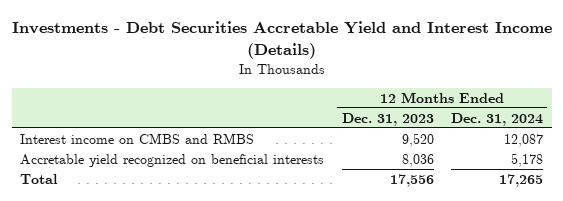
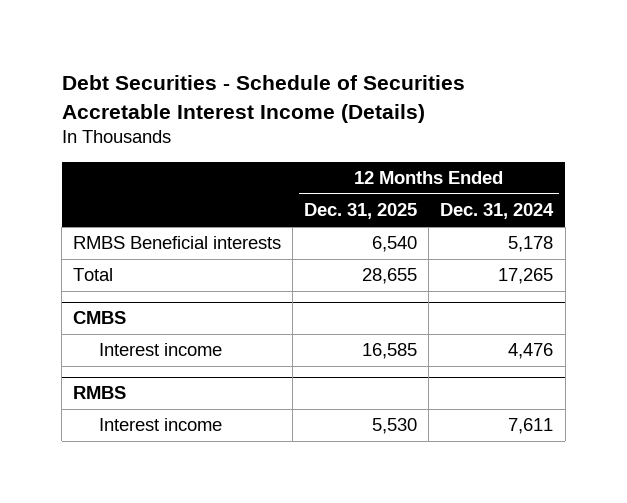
[11,21,552,60] Investments - Debt Securities Accretable Yield and Interest Income (Details) -> [61,75,465,123] Debt Securities - Schedule of Securities Accretable Interest Income (Details)
[341,112,434,126] Dec. 31, 2023 -> none
none -> [304,203,418,220] Dec. 31, 2025
[20,132,255,144] Interest income on CMBS and RMBS -> none
[20,153,325,167] Accretable yield recognized on beneficial interests -> [73,236,282,250] RMBS Beneficial interests
none -> [73,311,127,325] CMBS
none -> [99,343,223,357] Interest income
none -> [73,386,127,400] RMBS
none -> [99,418,223,432] Interest income

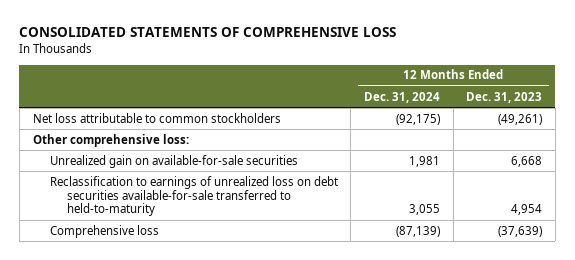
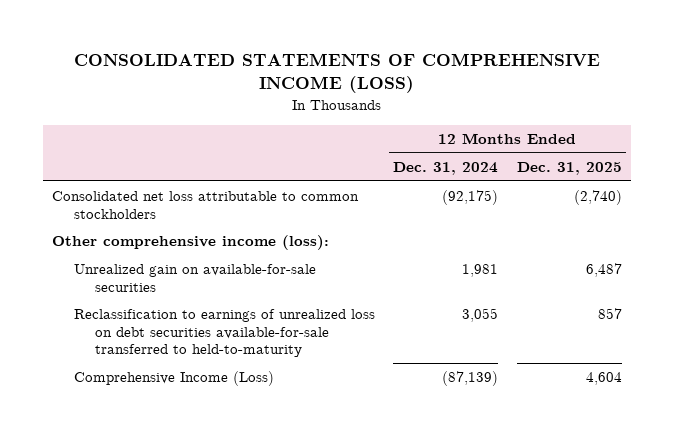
[19,27,397,38] CONSOLIDATED STATEMENTS OF COMPREHENSIVE LOSS -> [73,53,600,94] CONSOLIDATED STATEMENTS OF COMPREHENSIVE INCOME (LOSS)
[466,91,543,103] Dec. 31, 2023 -> none
none -> [516,161,622,175] Dec. 31, 2025
[32,112,281,123] Net loss attributable to common stockholders -> [52,191,360,219] Consolidated net loss attributable to common stockholders
[32,133,189,147] Other comprehensive loss: -> [52,235,330,251] Other comprehensive income (loss):
[49,224,159,238] Comprehensive loss -> [73,371,274,387] Comprehensive Income (Loss)

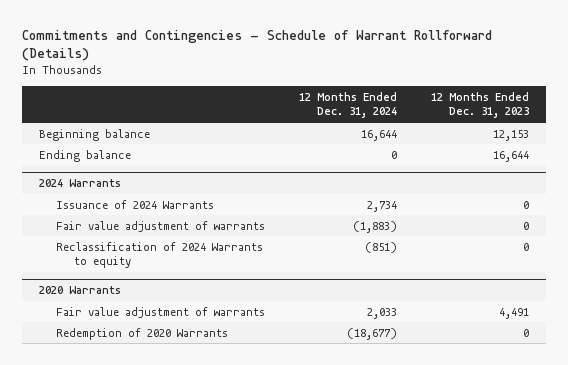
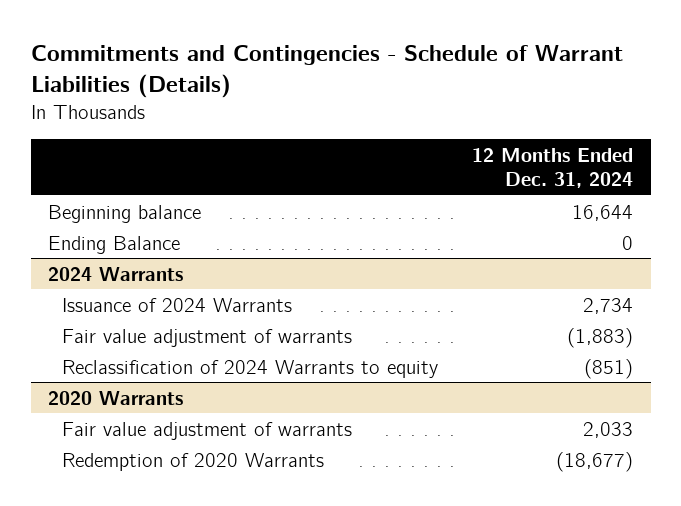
[22,30,493,62] Commitments and Contingencies - Schedule of Warrant Rollforward (Details) -> [30,45,623,99] Commitments and Contingencies - Schedule of Warrant Liabilities (Details)
[431,91,530,119] 12 Months Ended Dec. 31, 2023 -> none
[39,149,132,162] Ending balance -> [47,235,180,254] Ending Balance

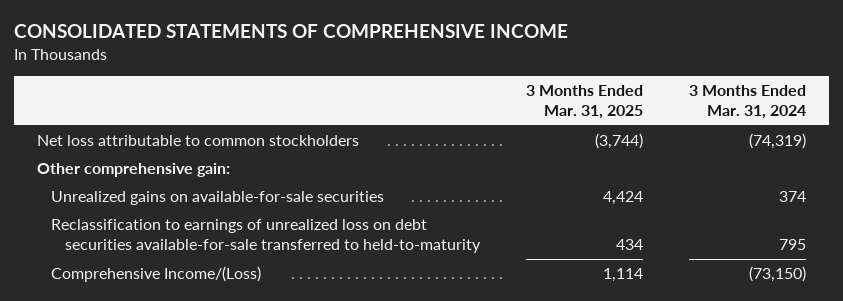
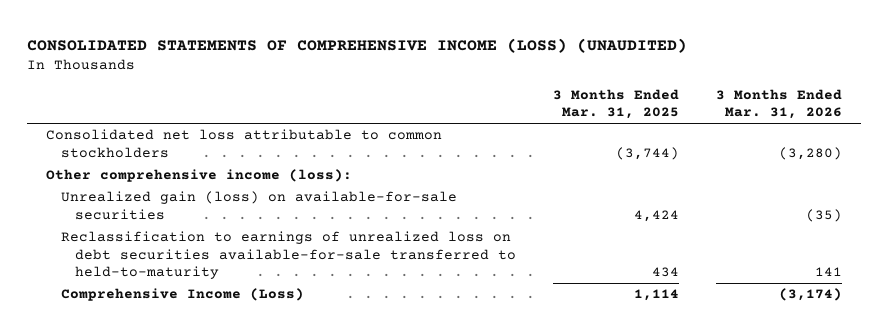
[13,24,568,39] CONSOLIDATED STATEMENTS OF COMPREHENSIVE INCOME -> [27,37,688,53] CONSOLIDATED STATEMENTS OF COMPREHENSIVE INCOME (LOSS) (UNAUDITED)
[688,84,806,120] 3 Months Ended Mar. 31, 2024 -> none
none -> [716,88,843,120] 3 Months Ended Mar. 31, 2026
[36,134,359,146] Net loss attributable to common stockholders -> [45,129,442,158] Consolidated net loss attributable to common stockholders
[36,162,230,177] Other comprehensive gain: -> [45,169,352,183] Other comprehensive income (loss):
[50,190,384,205] Unrealized gains on available-for-sale securities -> [60,191,457,220] Unrealized gain (loss) on available-for-sale securities
[50,265,261,282] Comprehensive Income/(Loss) -> [60,288,304,302] Comprehensive Income (Loss)

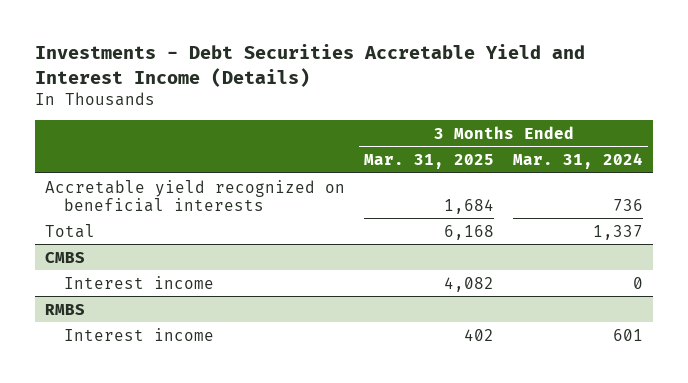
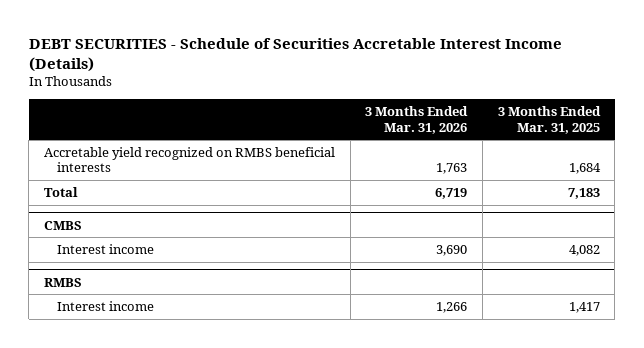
[34,44,585,87] Investments - Debt Securities Accretable Yield and Interest Income (Details) -> [28,37,562,72] DEBT SECURITIES - Schedule of Securities Accretable Interest Income (Details)
[513,153,644,170] Mar. 31, 2024 -> none
none -> [365,106,469,134] 3 Months Ended Mar. 31, 2026
[44,179,345,212] Accretable yield recognized on beneficial interests -> [43,146,335,173] Accretable yield recognized on RMBS beneficial interests
[443,224,494,240] 6,168 -> [567,187,600,199] 7,183
[463,328,494,341] 402 -> [568,301,600,313] 1,417

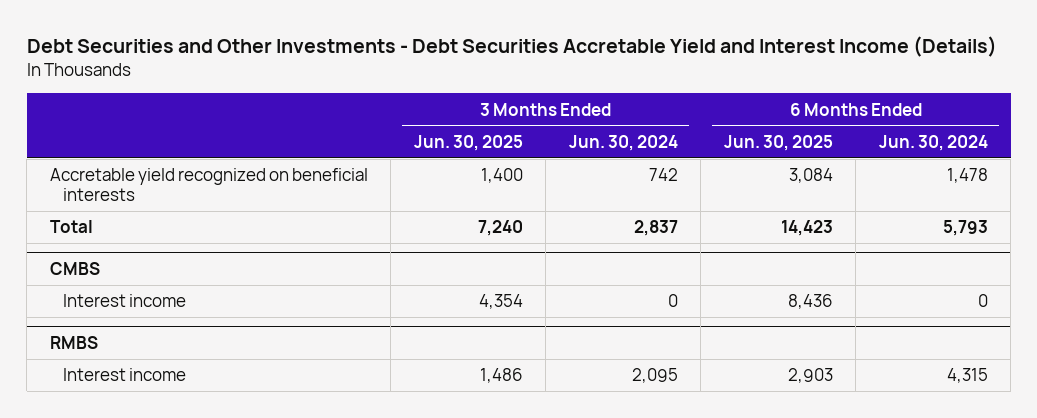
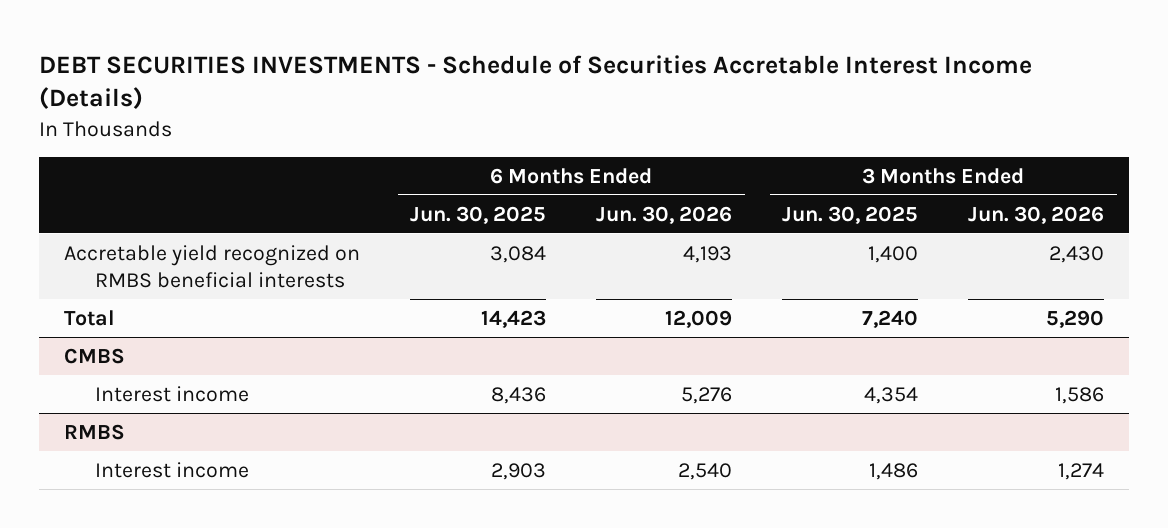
[26,36,997,58] Debt Securities and Other Investments - Debt Securities Accretable Yield and Interest Income (Details) -> [38,54,1032,110] DEBT SECURITIES INVESTMENTS - Schedule of Securities Accretable Interest Income (Details)
[568,134,678,151] Jun. 30, 2024 -> none
[878,134,988,151] Jun. 30, 2024 -> none
none -> [596,205,733,224] Jun. 30, 2026
none -> [968,205,1105,224] Jun. 30, 2026
[49,168,368,202] Accretable yield recognized on beneficial interests -> [63,244,360,288] Accretable yield recognized on RMBS beneficial interests

